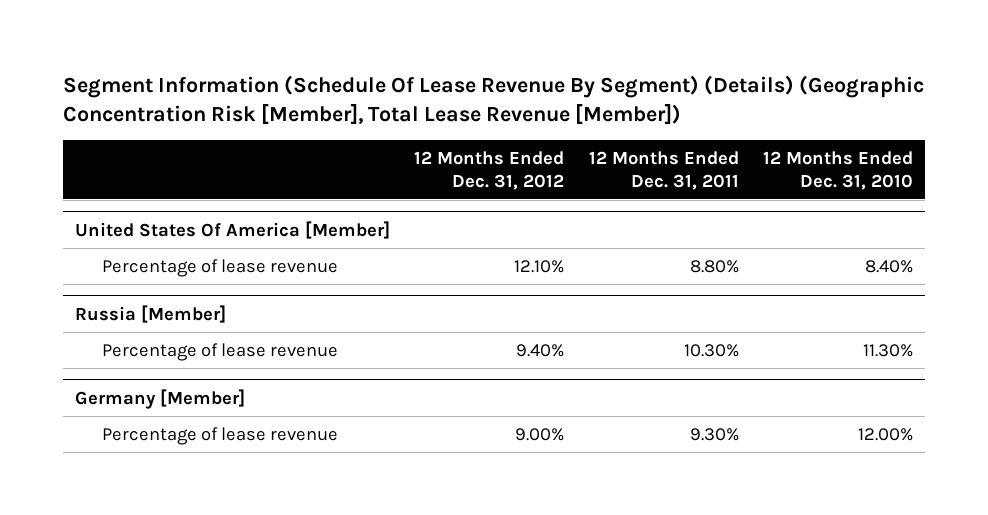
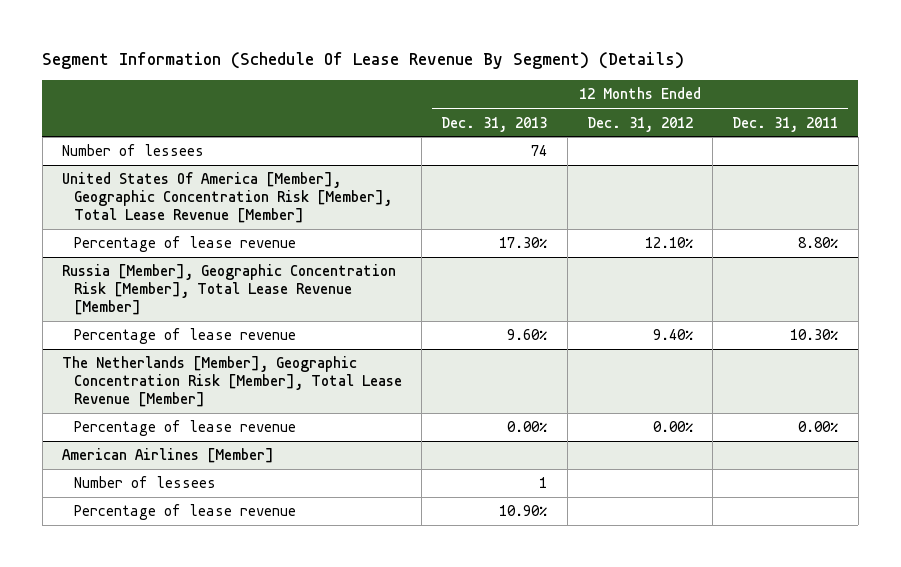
[62,74,924,125] Segment Information (Schedule Of Lease Revenue By Segment) (Details) (Geographic Concentration Risk [Member], Total Lease Revenue [Member]) -> [42,52,685,70] Segment Information (Schedule Of Lease Revenue By Segment) (Details)
[763,150,914,190] 12 Months Ended Dec. 31, 2010 -> none
none -> [441,116,548,132] Dec. 31, 2013
none -> [62,144,205,157] Number of lessees
[74,220,390,239] United States Of America [Member] -> [62,172,392,224] United States Of America [Member], Geographic Concentration Risk [Member], Total Lease Revenue [Member]
[74,304,226,323] Russia [Member] -> [62,264,397,316] Russia [Member], Geographic Concentration Risk [Member], Total Lease Revenue [Member]
[74,388,245,409] Germany [Member] -> none
[102,427,339,446] Percentage of lease revenue -> none
none -> [62,356,402,408] The Netherlands [Member], Geographic Concentration Risk [Member], Total Lease Revenue [Member]
none -> [73,420,296,437] Percentage of lease revenue
none -> [62,448,275,464] American Airlines [Member]
none -> [73,476,216,489] Number of lessees
none -> [73,504,296,521] Percentage of lease revenue

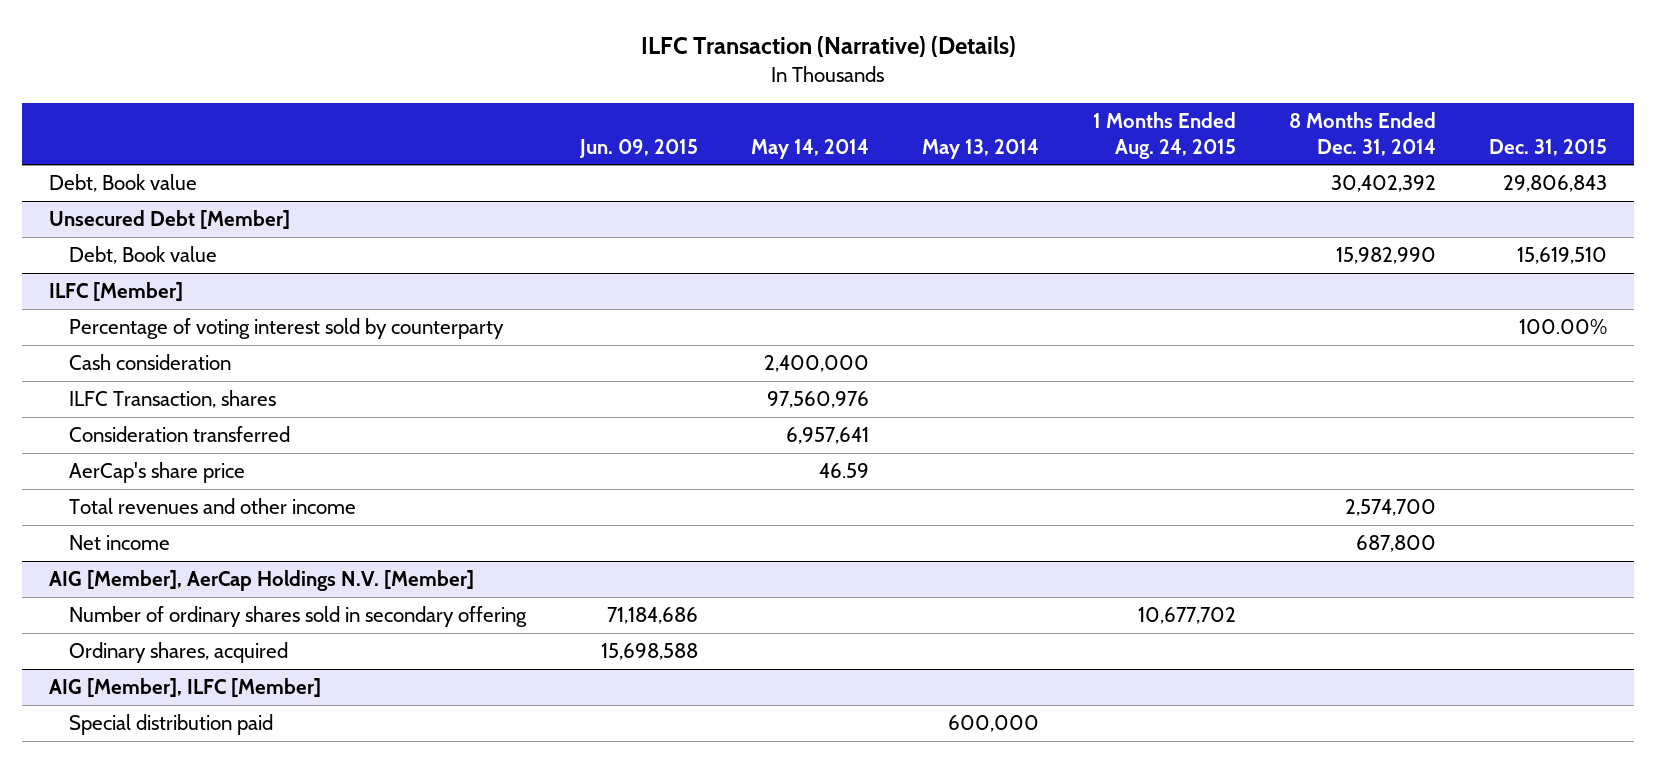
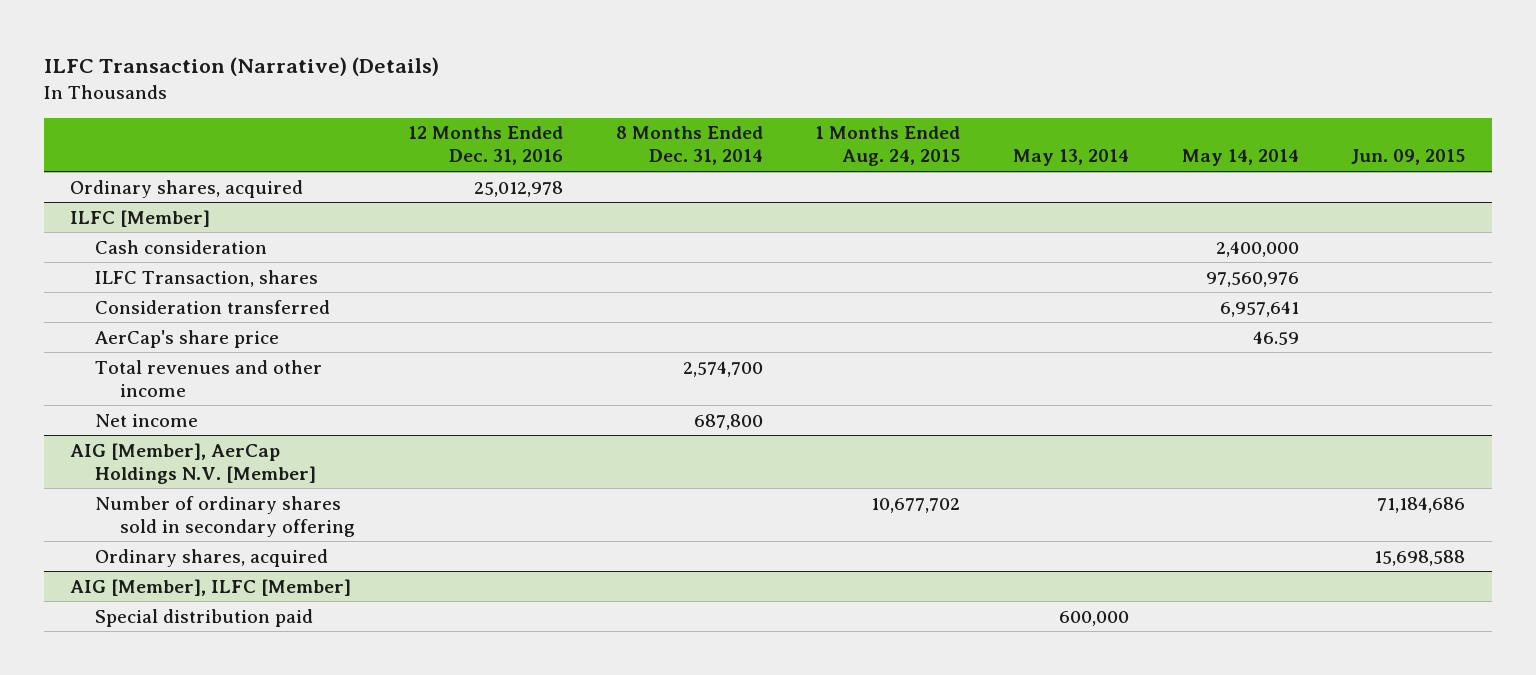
[1489,138,1608,156] Dec. 31, 2015 -> none
none -> [407,126,563,166] 12 Months Ended Dec. 31, 2016
[48,174,197,193] Debt, Book value -> none
[48,210,290,230] Unsecured Debt [Member] -> none
[69,246,218,265] Debt, Book value -> none
none -> [70,179,304,198] Ordinary shares, acquired
[69,318,505,340] Percentage of voting interest sold by counterparty -> none

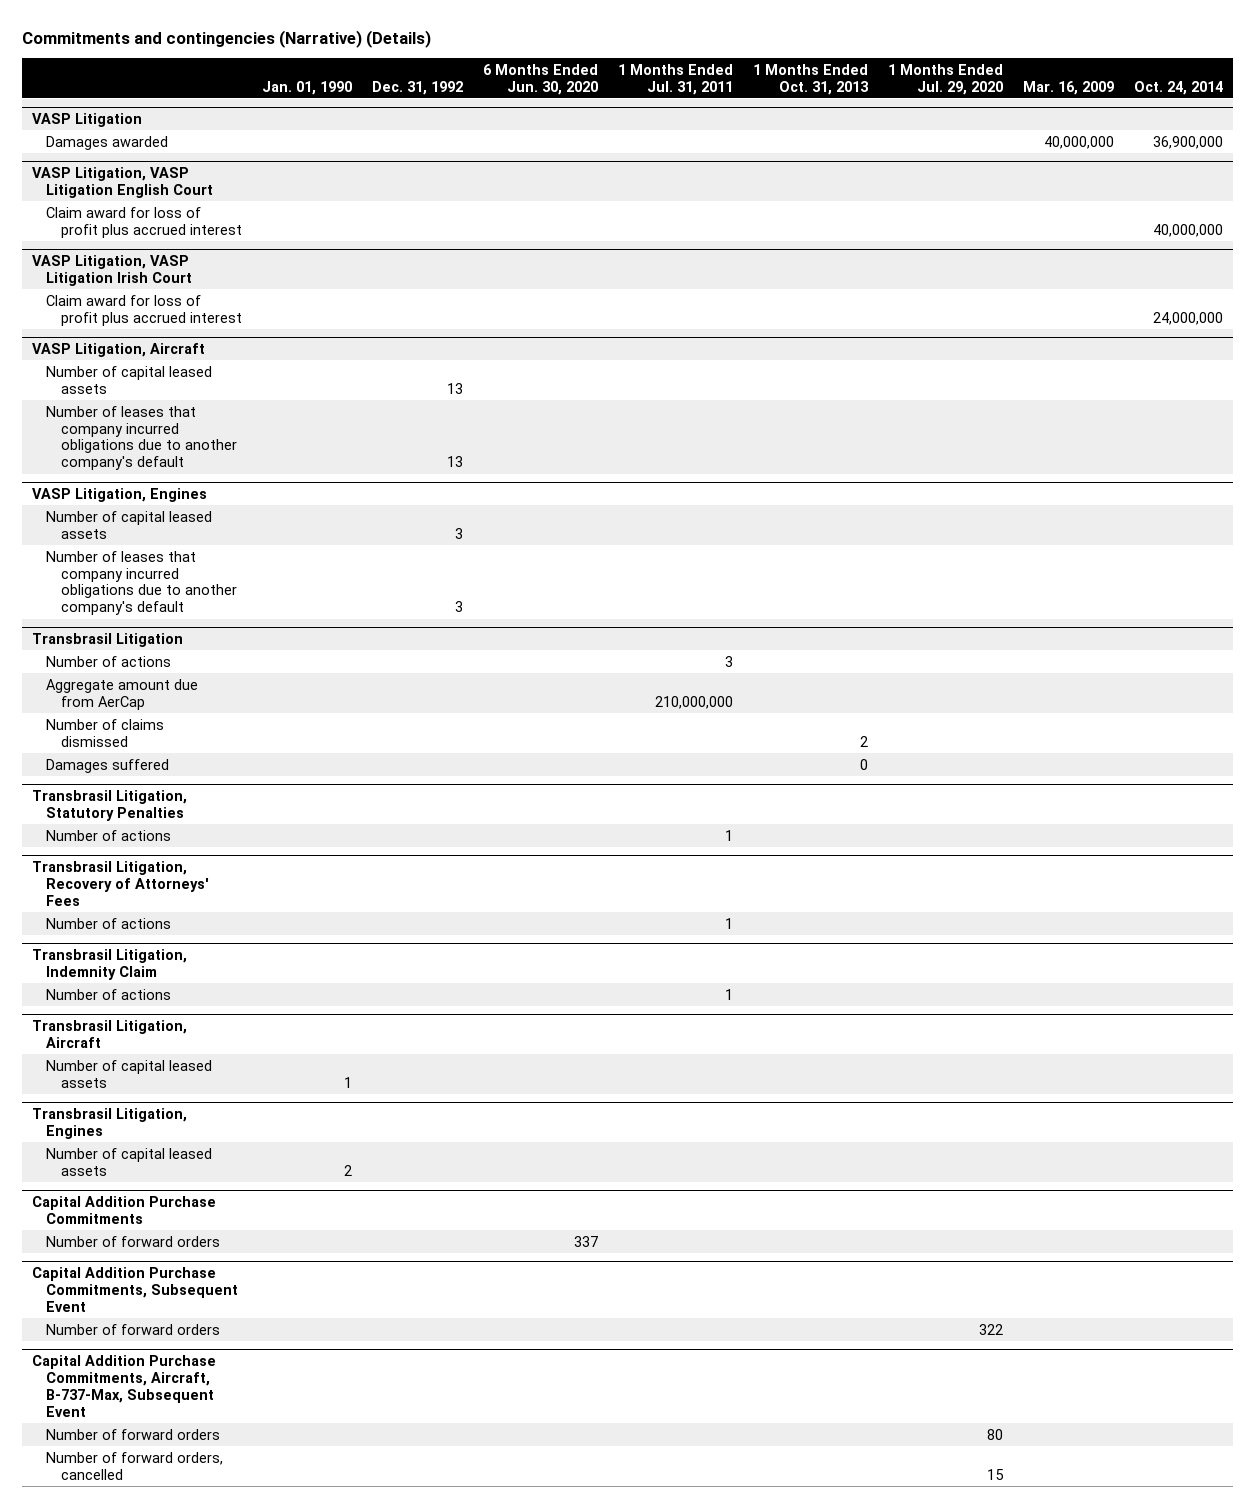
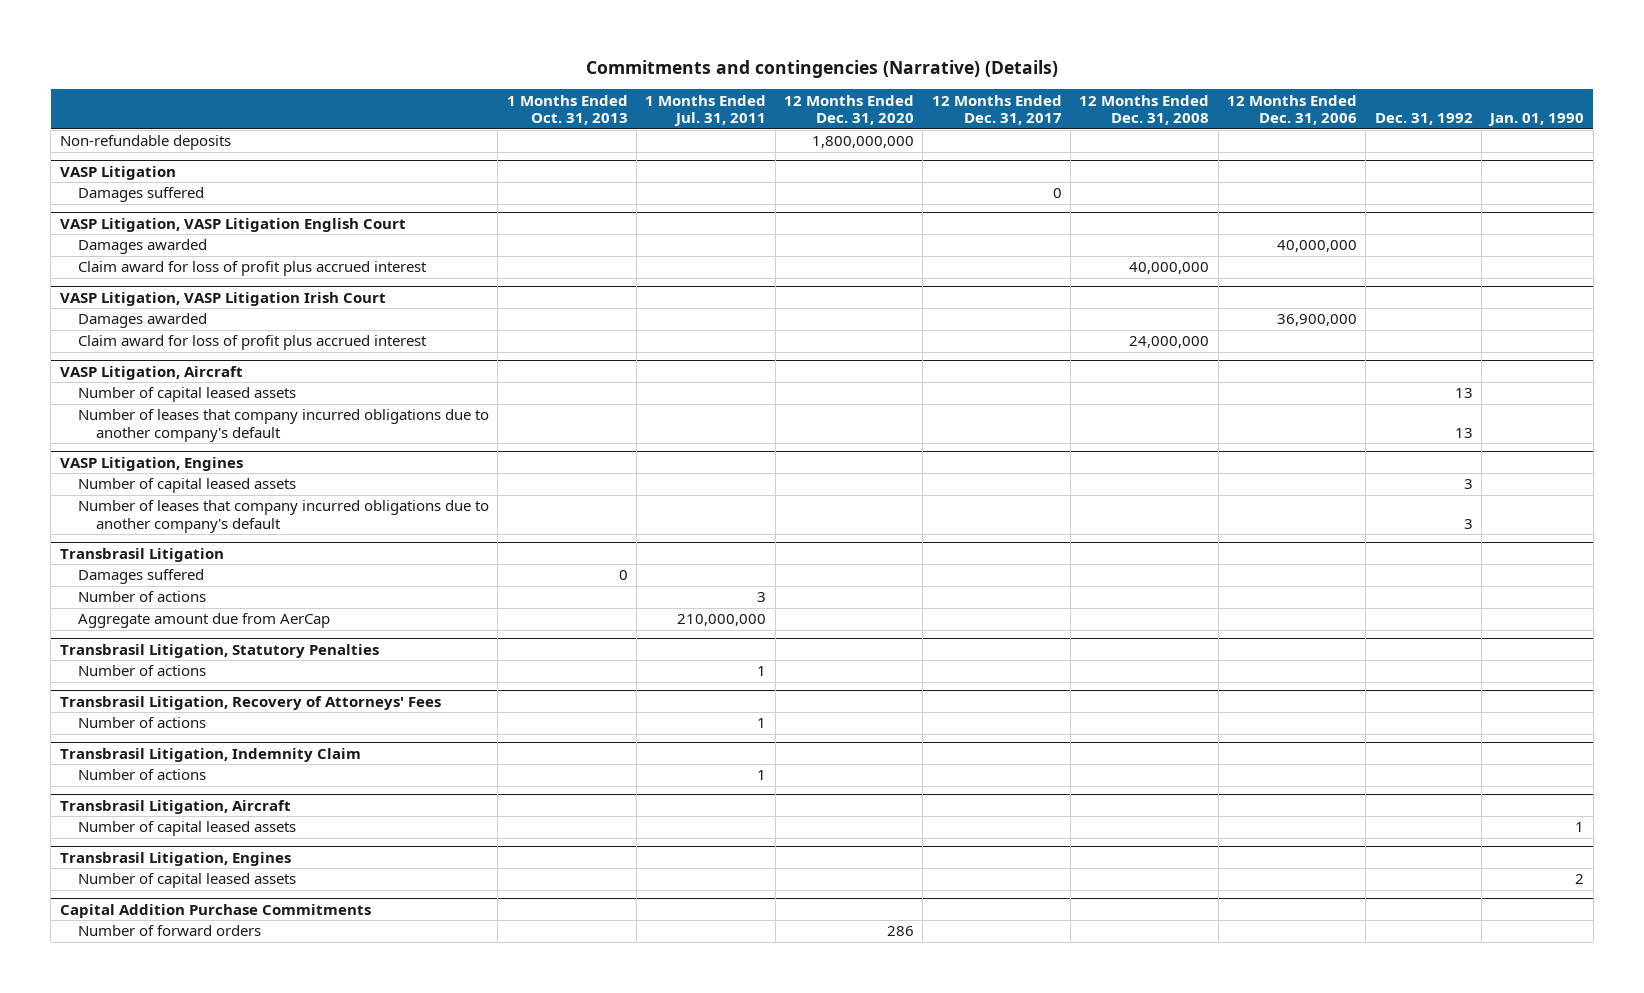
[482,63,598,95] 6 Months Ended Jun. 30, 2020 -> none
[887,63,1003,95] 1 Months Ended Jul. 29, 2020 -> none
[1022,80,1114,95] Mar. 16, 2009 -> none
[1133,80,1223,95] Oct. 24, 2014 -> none
none -> [783,94,914,126] 12 Months Ended Dec. 31, 2020
none -> [931,94,1062,126] 12 Months Ended Dec. 31, 2017
none -> [1079,94,1210,126] 12 Months Ended Dec. 31, 2008
none -> [1227,94,1358,126] 12 Months Ended Dec. 31, 2006
none -> [59,135,231,151] Non-refundable deposits
[46,135,169,150] Damages awarded -> none
none -> [77,187,204,203] Damages suffered
none -> [77,239,207,255] Damages awarded
none -> [77,313,207,329] Damages awarded
[46,758,170,773] Damages suffered -> [77,569,204,585] Damages suffered
[46,718,165,747] Number of claims dismissed -> none
[31,1267,239,1312] Capital Addition Purchase Commitments, Subsequent Event -> none
[46,1323,221,1335] Number of forward orders -> none
[31,1355,216,1417] Capital Addition Purchase Commitments, Aircraft, B-737-Max, Subsequent Event -> none
[46,1428,221,1440] Number of forward orders -> none
[46,1451,224,1480] Number of forward orders, cancelled -> none

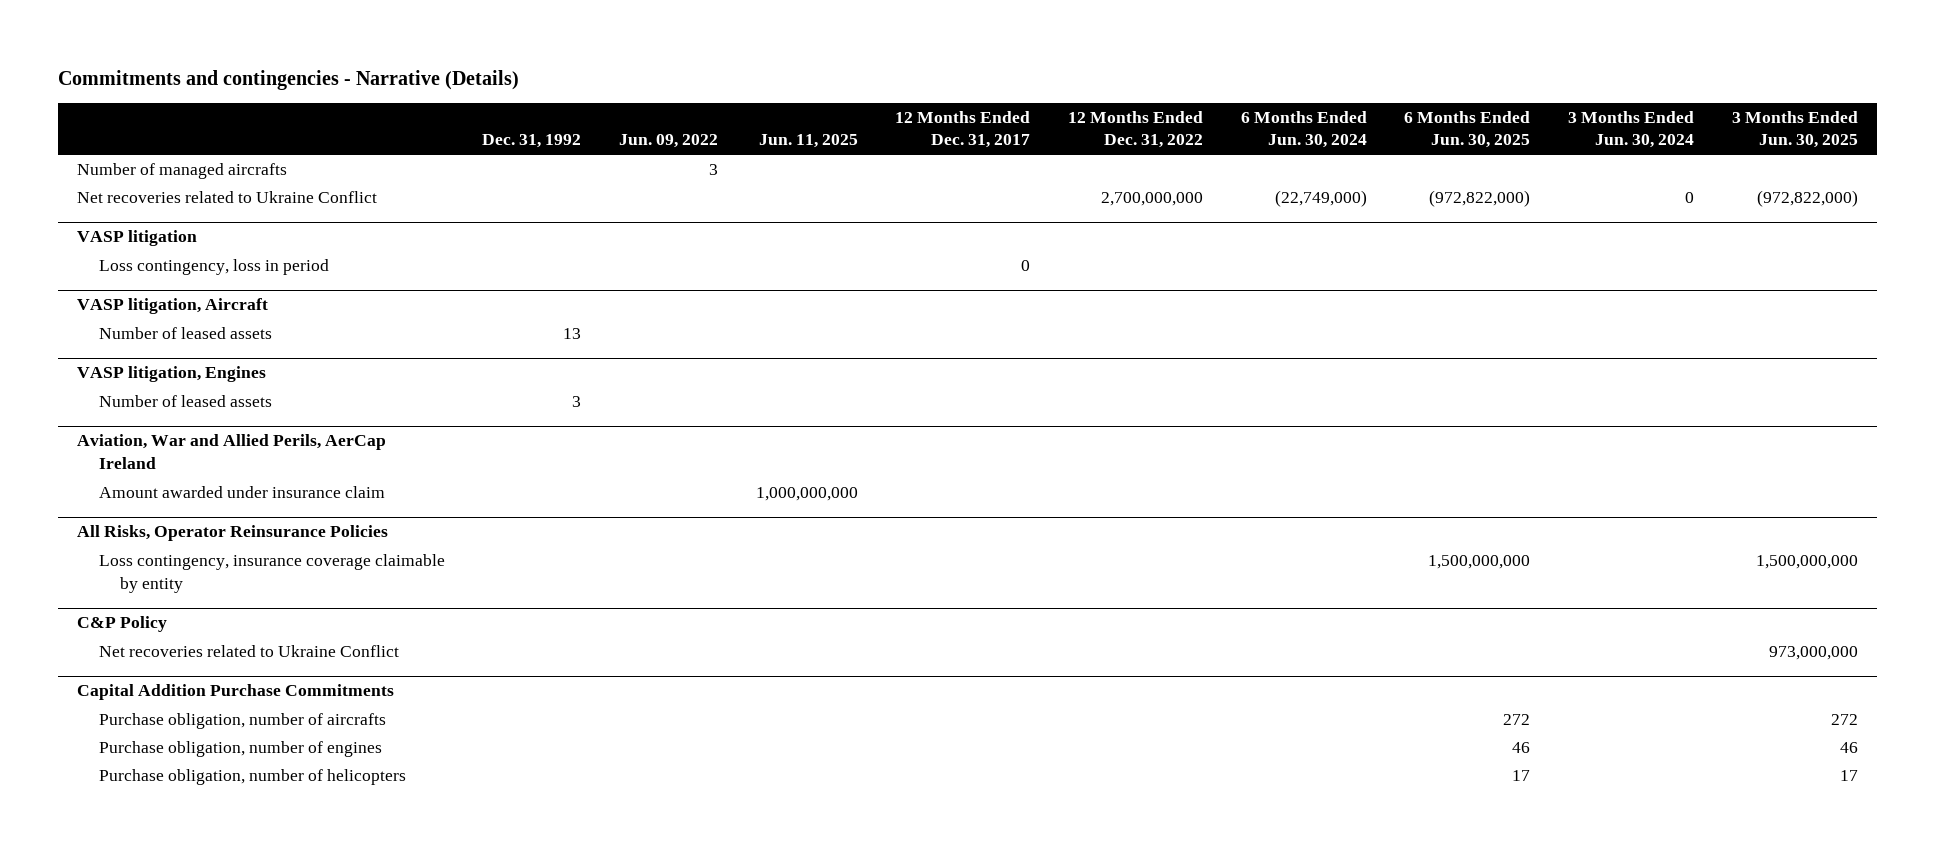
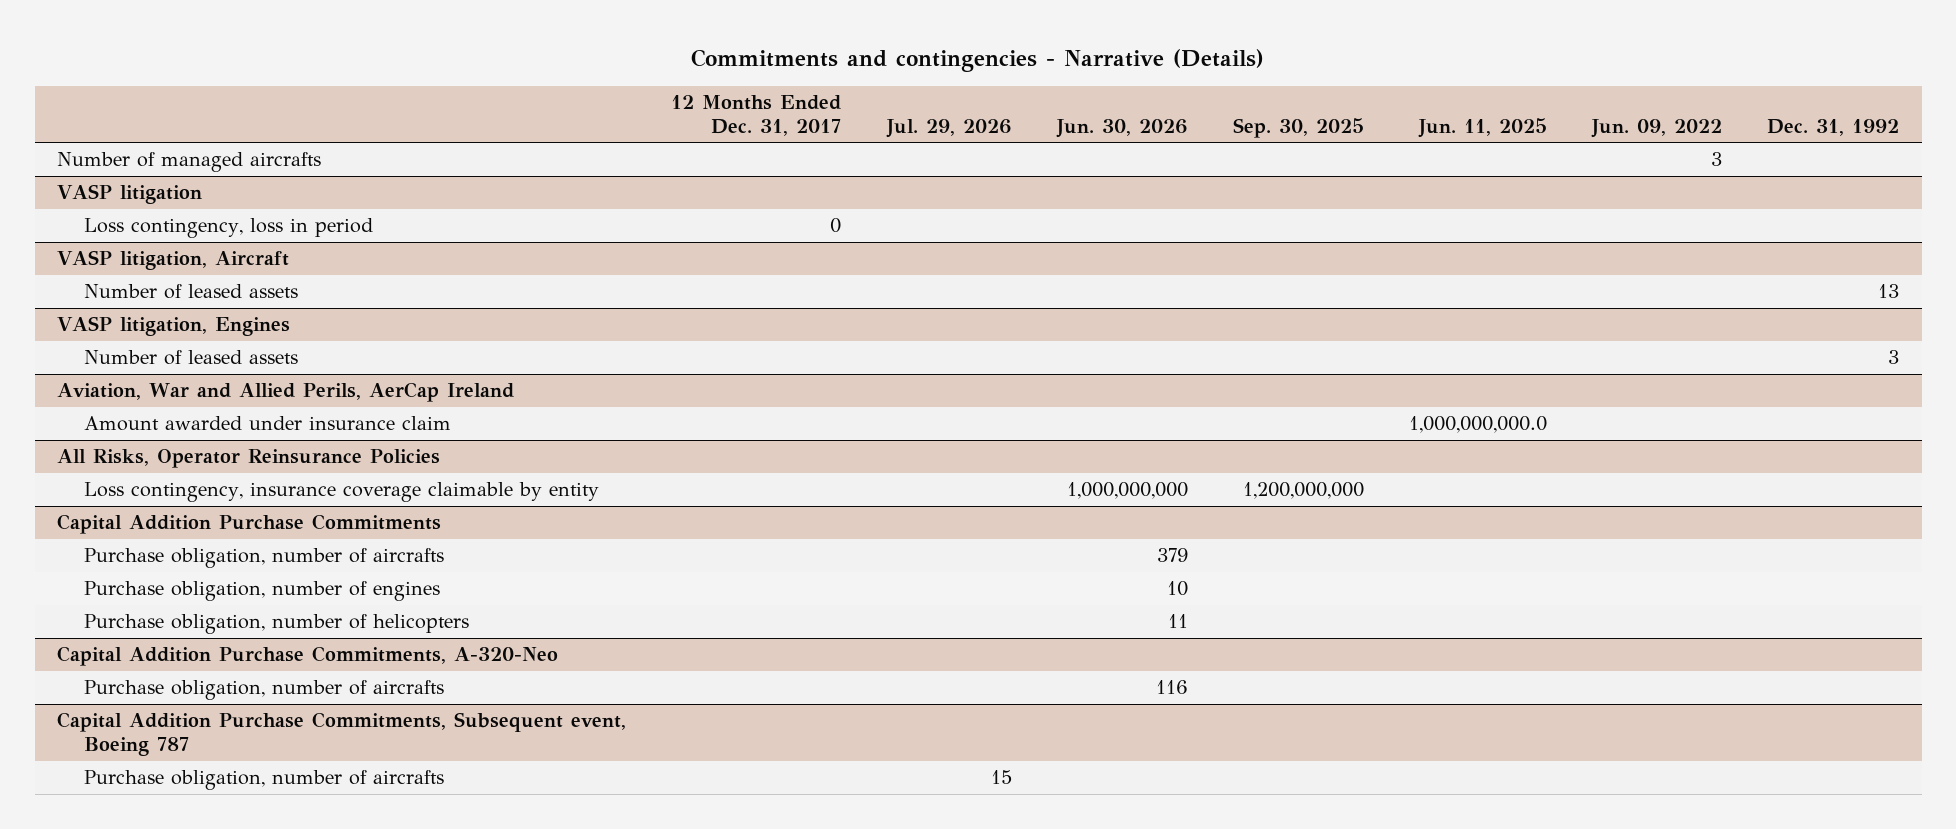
[1068,110,1204,149] 12 Months Ended Dec. 31, 2022 -> none
[1240,110,1367,149] 6 Months Ended Jun. 30, 2024 -> none
[1404,110,1531,149] 6 Months Ended Jun. 30, 2025 -> none
[1568,110,1695,149] 3 Months Ended Jun. 30, 2024 -> none
[1731,110,1858,149] 3 Months Ended Jun. 30, 2025 -> none
none -> [885,118,1012,138] Jul. 29, 2026
none -> [1055,118,1188,138] Jun. 30, 2026
none -> [1232,117,1364,138] Sep. 30, 2025
[76,190,377,203] Net recoveries related to Ukraine Conflict -> none
[755,486,858,501] 1,000,000,000 -> [1408,416,1547,434] 1,000,000,000.0
[76,616,167,633] C&P Policy -> none
[98,644,399,657] Net recoveries related to Ukraine Conflict -> none
none -> [57,646,559,667] Capital Addition Purchase Commitments, A-320-Neo
none -> [83,680,444,701] Purchase obligation, number of aircrafts
none -> [57,712,627,757] Capital Addition Purchase Commitments, Subsequent event, Boeing 787
none -> [83,770,444,791] Purchase obligation, number of aircrafts

